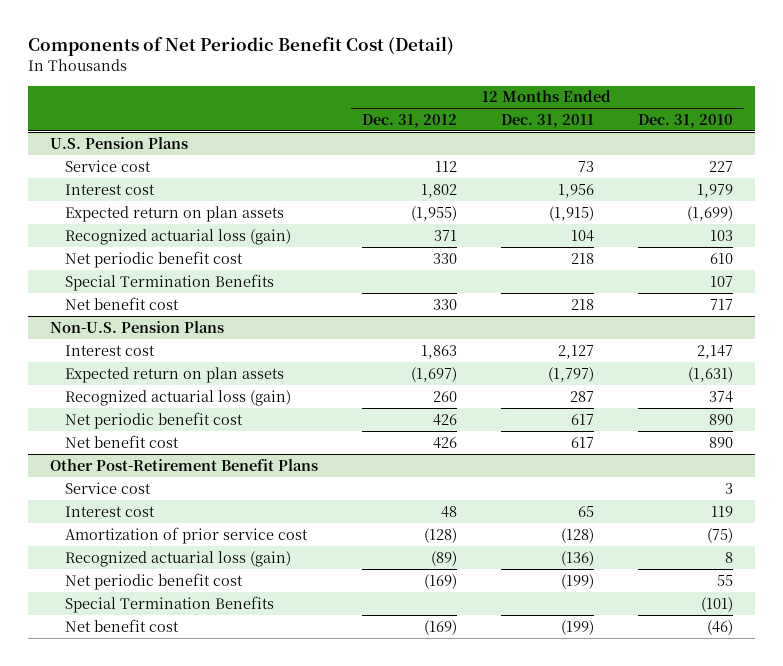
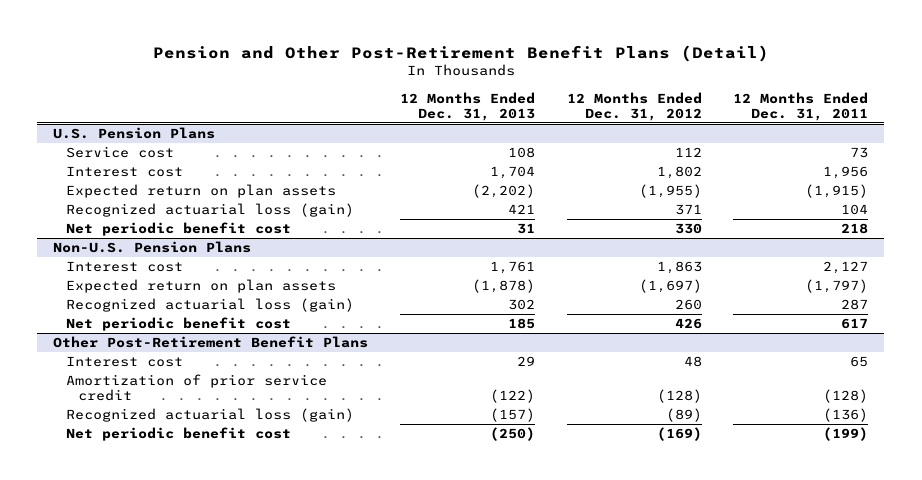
[28,36,455,57] Components of Net Periodic Benefit Cost (Detail) -> [152,44,769,62] Pension and Other Post-Retirement Benefit Plans (Detail)
[637,114,733,129] Dec. 31, 2010 -> none
none -> [399,91,535,122] 12 Months Ended Dec. 31, 2013
[64,273,274,291] Special Termination Benefits -> none
[64,296,179,310] Net benefit cost -> none
[64,434,179,448] Net benefit cost -> none
[64,481,151,494] Service cost -> none
[64,526,308,544] Amortization of prior service cost -> [65,374,327,402] Amortization of prior service credit
[64,595,274,613] Special Termination Benefits -> none
[64,618,179,632] Net benefit cost -> none

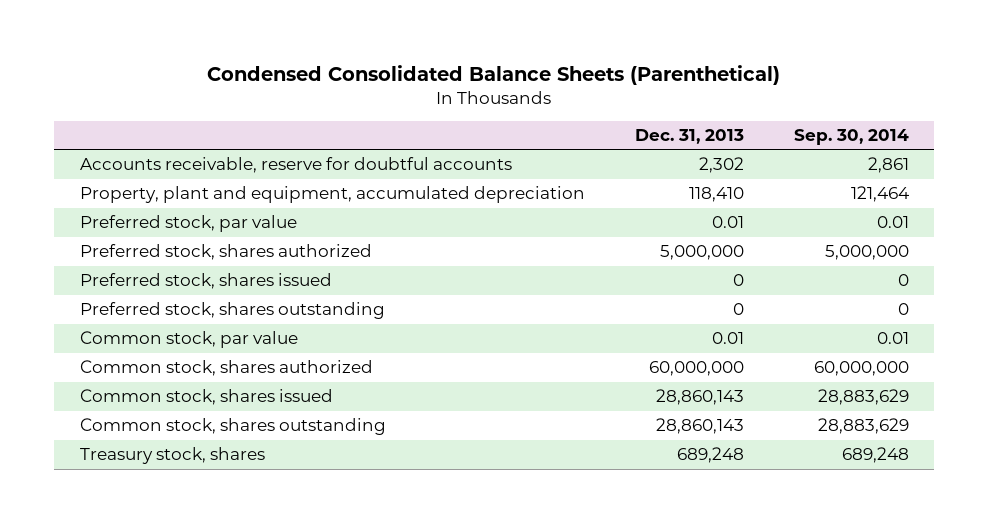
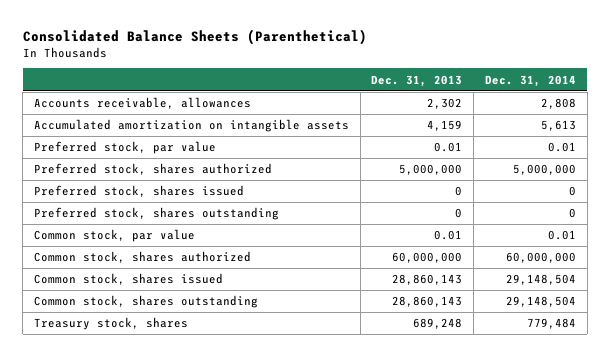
[207,64,781,85] Condensed Consolidated Balance Sheets (Parenthetical) -> [22,28,367,45] Consolidated Balance Sheets (Parenthetical)
[794,129,910,146] Sep. 30, 2014 -> none
none -> [484,74,576,87] Dec. 31, 2014
[79,186,585,204] Property, plant and equipment, accumulated depreciation -> none
[79,157,512,174] Accounts receivable, reserve for doubtful accounts -> [34,97,252,110] Accounts receivable, allowances
none -> [34,119,350,133] Accumulated amortization on intangible assets

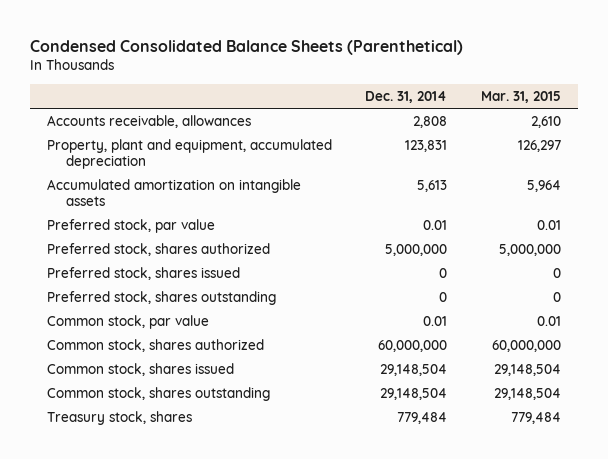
[22,28,367,45] Consolidated Balance Sheets (Parenthetical) -> [30,39,464,55] Condensed Consolidated Balance Sheets (Parenthetical)
[371,74,463,87] Dec. 31, 2013 -> none
none -> [480,91,561,104] Mar. 31, 2015
none -> [47,139,333,170] Property, plant and equipment, accumulated depreciation

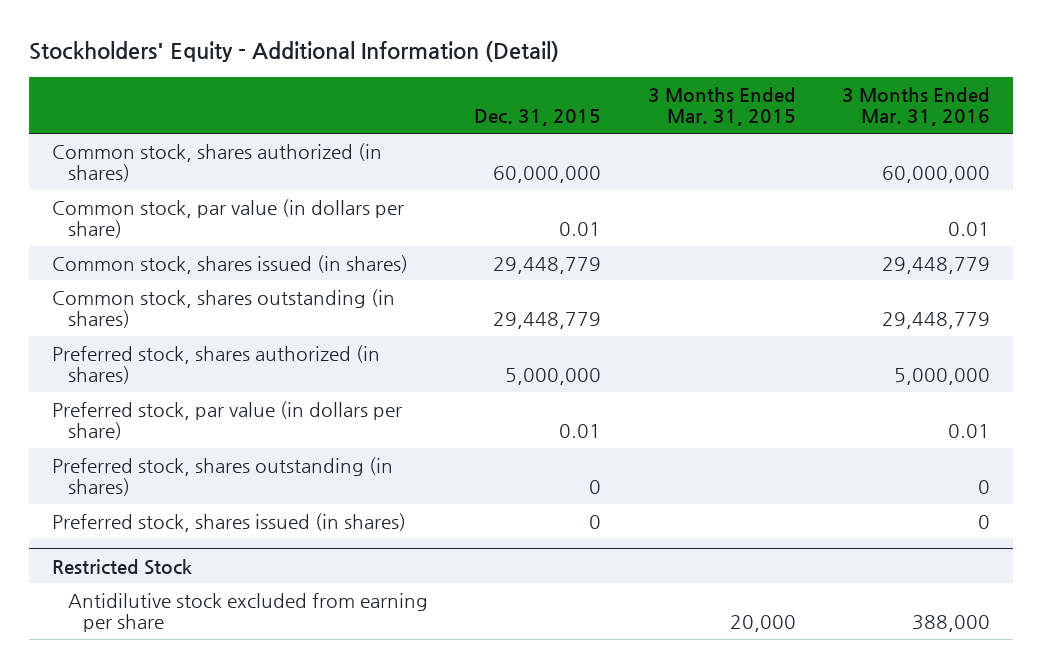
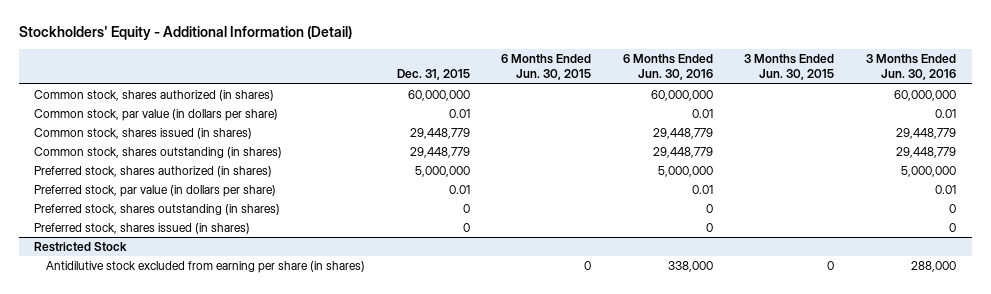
[647,86,796,127] 3 Months Ended Mar. 31, 2015 -> none
[842,86,991,127] 3 Months Ended Mar. 31, 2016 -> none
none -> [501,54,592,81] 6 Months Ended Jun. 30, 2015
none -> [622,54,713,81] 6 Months Ended Jun. 30, 2016
none -> [744,54,835,81] 3 Months Ended Jun. 30, 2015
none -> [866,54,957,81] 3 Months Ended Jun. 30, 2016
[67,592,428,633] Antidilutive stock excluded from earning per share -> [45,261,365,274] Antidilutive stock excluded from earning per share (in shares)

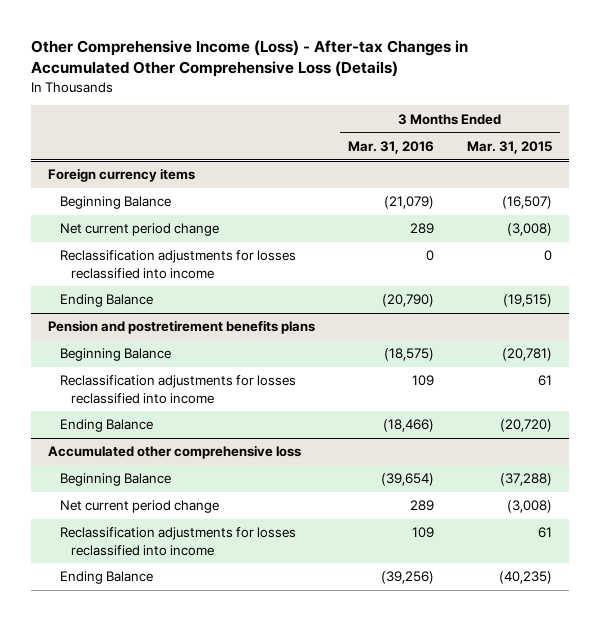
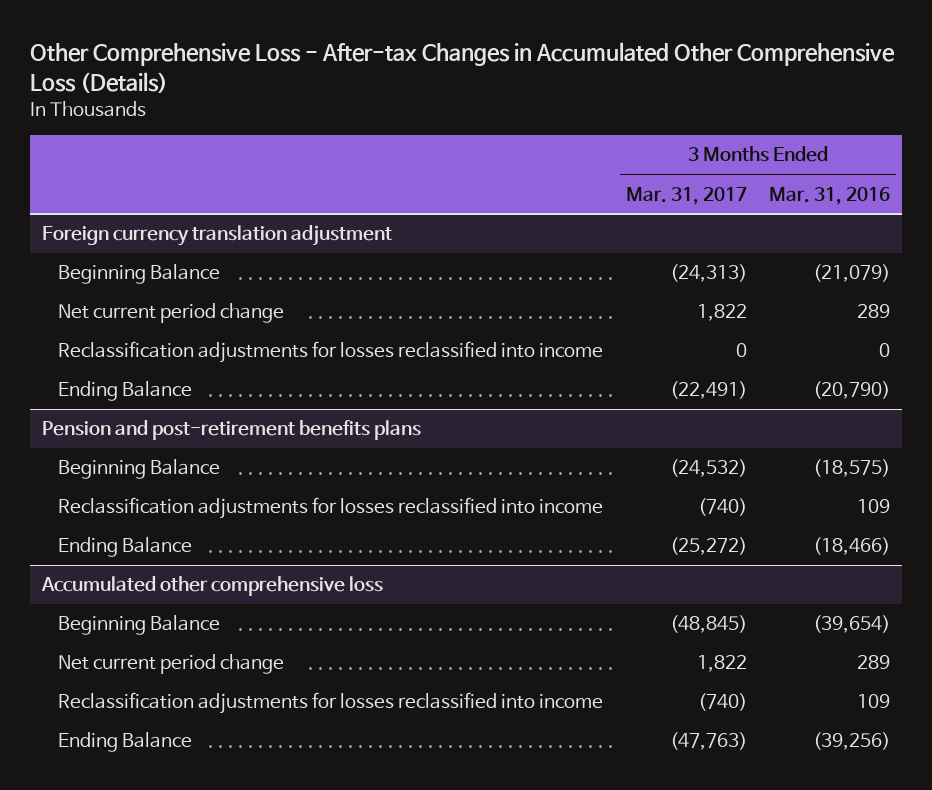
[31,40,469,78] Other Comprehensive Income (Loss) - After-tax Changes in Accumulated Other Comprehensive Loss (Details) -> [30,42,896,93] Other Comprehensive Loss - After-tax Changes in Accumulated Other Comprehensive Loss (Details)
[467,141,553,155] Mar. 31, 2015 -> none
none -> [625,186,747,205] Mar. 31, 2017
[47,168,195,183] Foreign currency items -> [41,225,392,247] Foreign currency translation adjustment
[47,320,315,335] Pension and postretirement benefits plans -> [41,420,421,441] Pension and post-retirement benefits plans

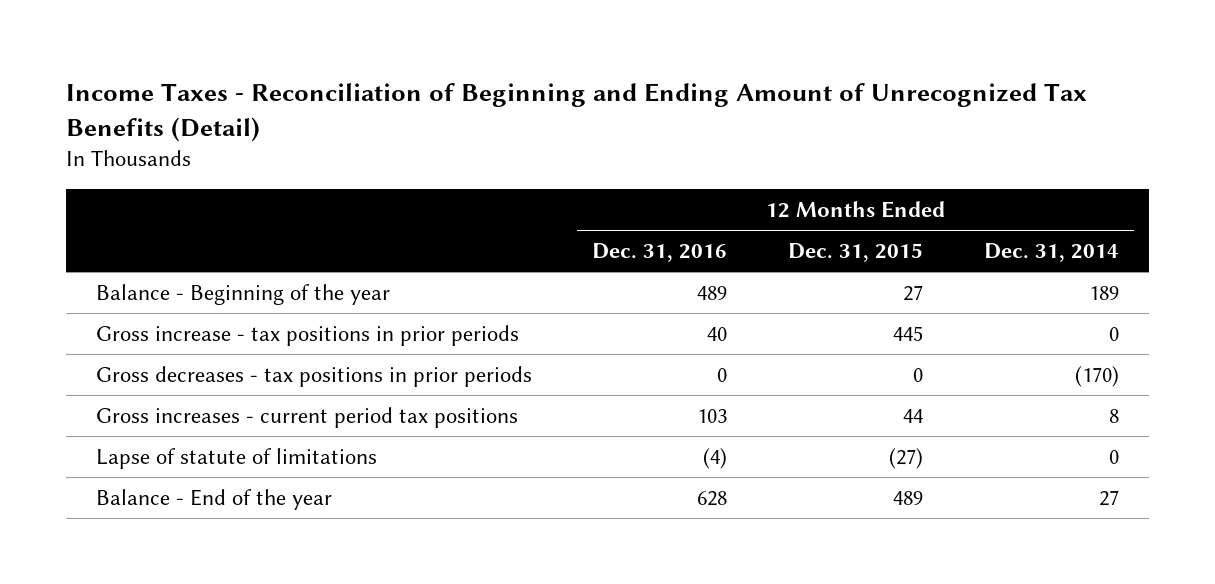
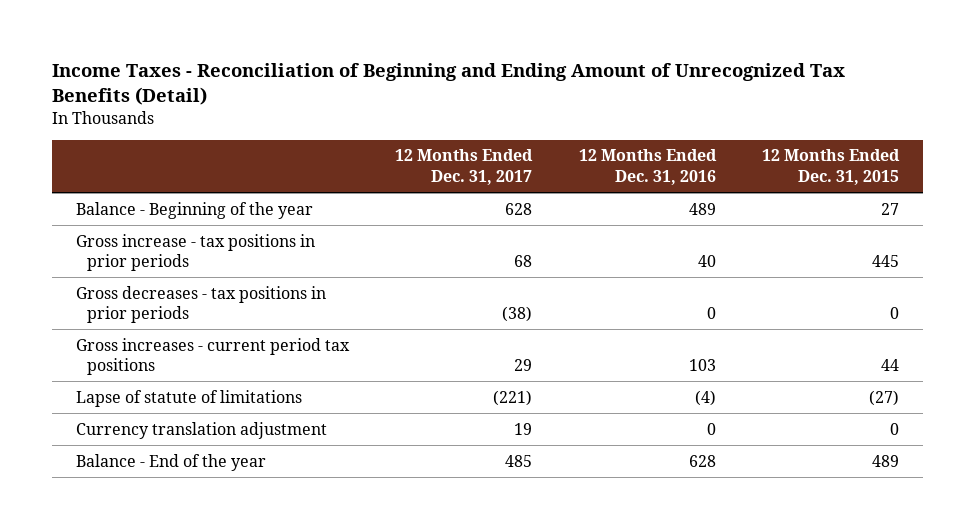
[983,243,1119,263] Dec. 31, 2014 -> none
none -> [395,149,534,185] 12 Months Ended Dec. 31, 2017
none -> [75,421,327,439] Currency translation adjustment

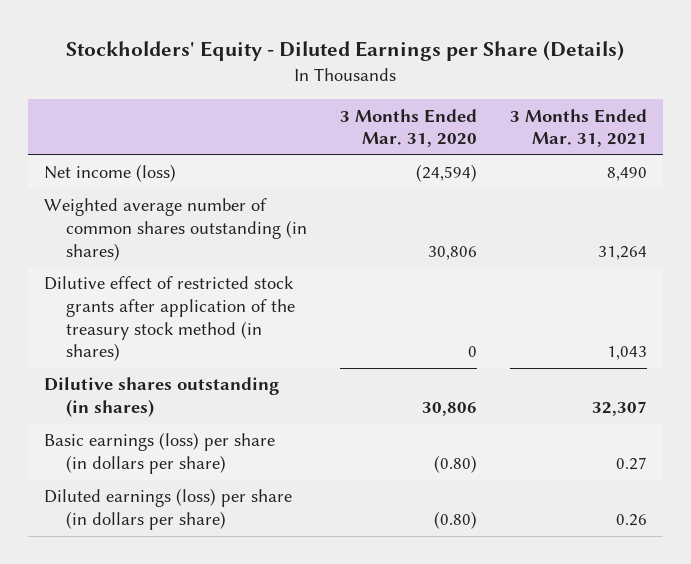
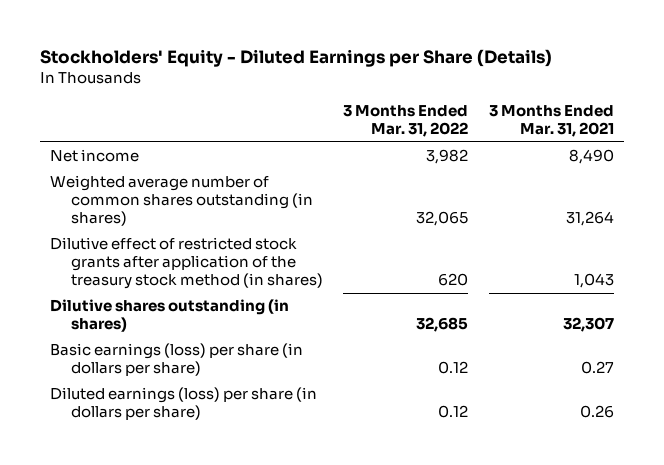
[339,108,477,148] 3 Months Ended Mar. 31, 2020 -> none
none -> [343,105,469,138] 3 Months Ended Mar. 31, 2022
[44,164,177,183] Net income (loss) -> [50,149,140,163] Net income

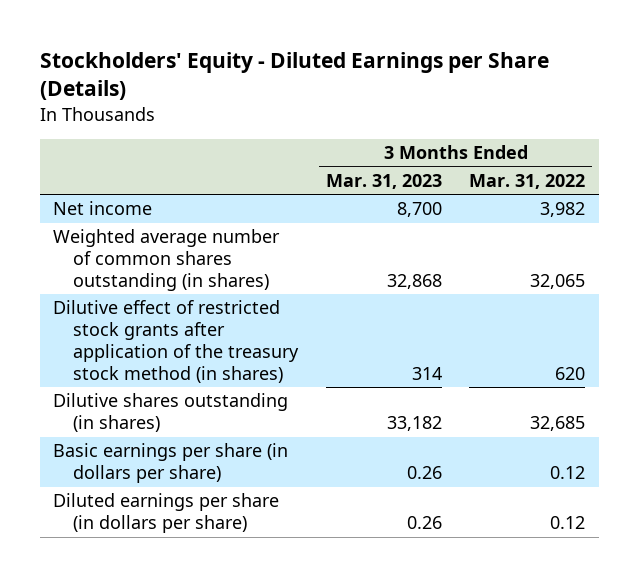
[488,105,614,138] 3 Months Ended Mar. 31, 2021 -> none
none -> [325,173,442,189] Mar. 31, 2023
[50,343,304,377] Basic earnings (loss) per share (in dollars per share) -> [53,443,289,484] Basic earnings per share (in dollars per share)
[50,387,318,421] Diluted earnings (loss) per share (in dollars per share) -> [53,493,280,534] Diluted earnings per share (in dollars per share)

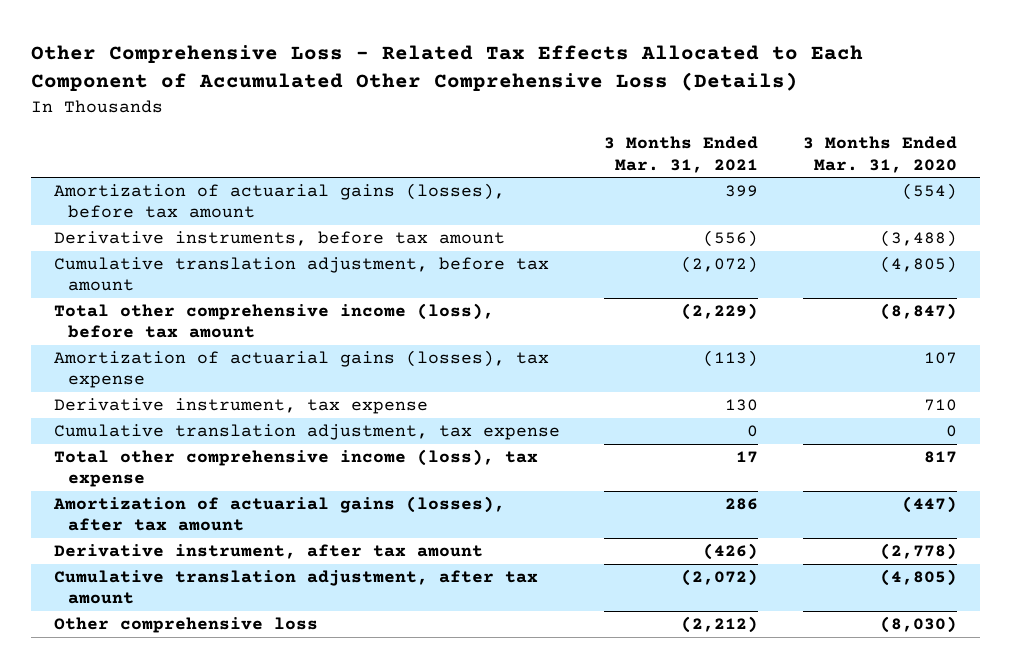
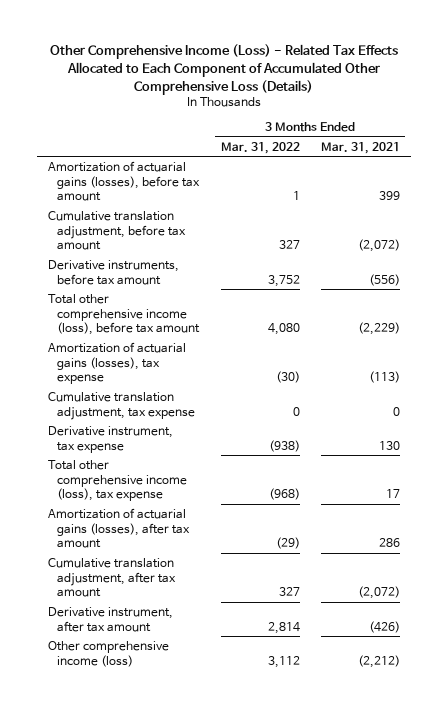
[31,45,864,92] Other Comprehensive Loss - Related Tax Effects Allocated to Each Component of Accumulated Other Comprehensive Loss (Details) -> [49,43,398,95] Other Comprehensive Income (Loss) - Related Tax Effects Allocated to Each Component of Accumulated Other Comprehensive Loss (Details)
[803,136,958,173] 3 Months Ended Mar. 31, 2020 -> none
none -> [220,141,300,154] Mar. 31, 2022
[53,231,505,247] Derivative instruments, before tax amount -> [47,259,179,285] Derivative instruments, before tax amount
[53,398,428,415] Derivative instrument, tax expense -> [47,425,173,453] Derivative instrument, tax expense
[53,544,483,560] Derivative instrument, after tax amount -> [47,606,173,632] Derivative instrument, after tax amount
[53,617,318,634] Other comprehensive loss -> [47,640,169,667] Other comprehensive income (loss)

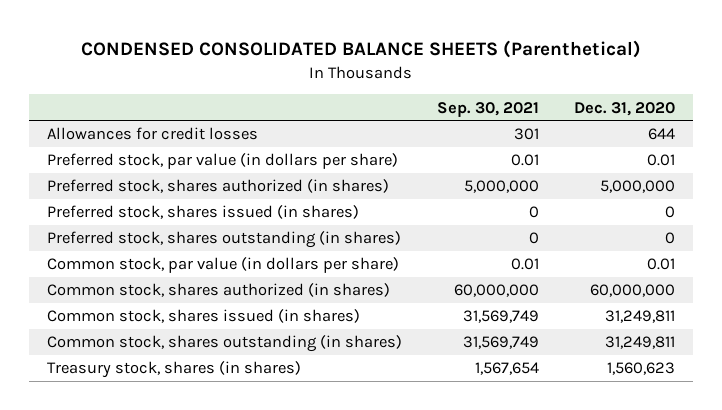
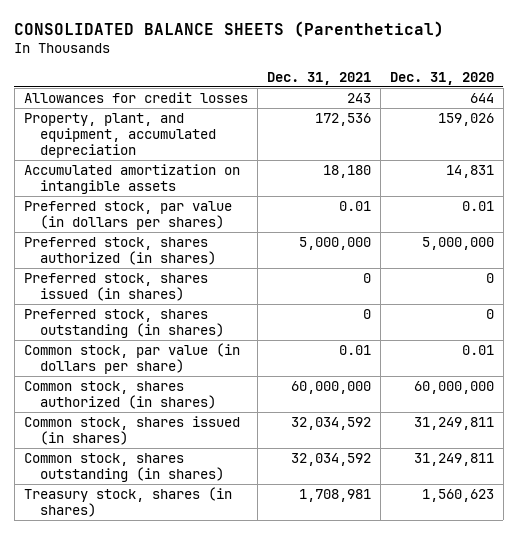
[81,40,642,59] CONDENSED CONSOLIDATED BALANCE SHEETS (Parenthetical) -> [14,21,445,38] CONSOLIDATED BALANCE SHEETS (Parenthetical)
[437,101,540,117] Sep. 30, 2021 -> none
none -> [266,71,371,85] Dec. 31, 2021
none -> [23,112,217,159] Property, plant, and equipment, accumulated depreciation
none -> [23,163,240,195] Accumulated amortization on intangible assets
[46,153,398,170] Preferred stock, par value (in dollars per share) -> [23,200,232,231] Preferred stock, par value (in dollars per shares)

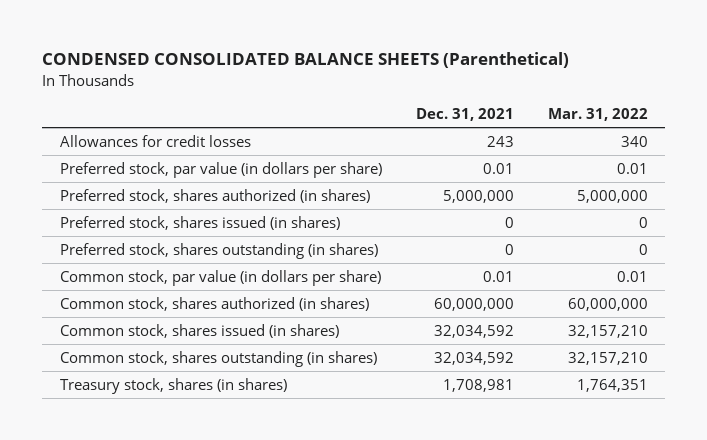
[14,21,445,38] CONSOLIDATED BALANCE SHEETS (Parenthetical) -> [42,52,570,69] CONDENSED CONSOLIDATED BALANCE SHEETS (Parenthetical)
[389,71,494,85] Dec. 31, 2020 -> none
none -> [547,107,648,121] Mar. 31, 2022
[23,112,217,159] Property, plant, and equipment, accumulated depreciation -> none
[23,163,240,195] Accumulated amortization on intangible assets -> none
[23,200,232,231] Preferred stock, par value (in dollars per shares) -> [59,161,382,178] Preferred stock, par value (in dollars per share)

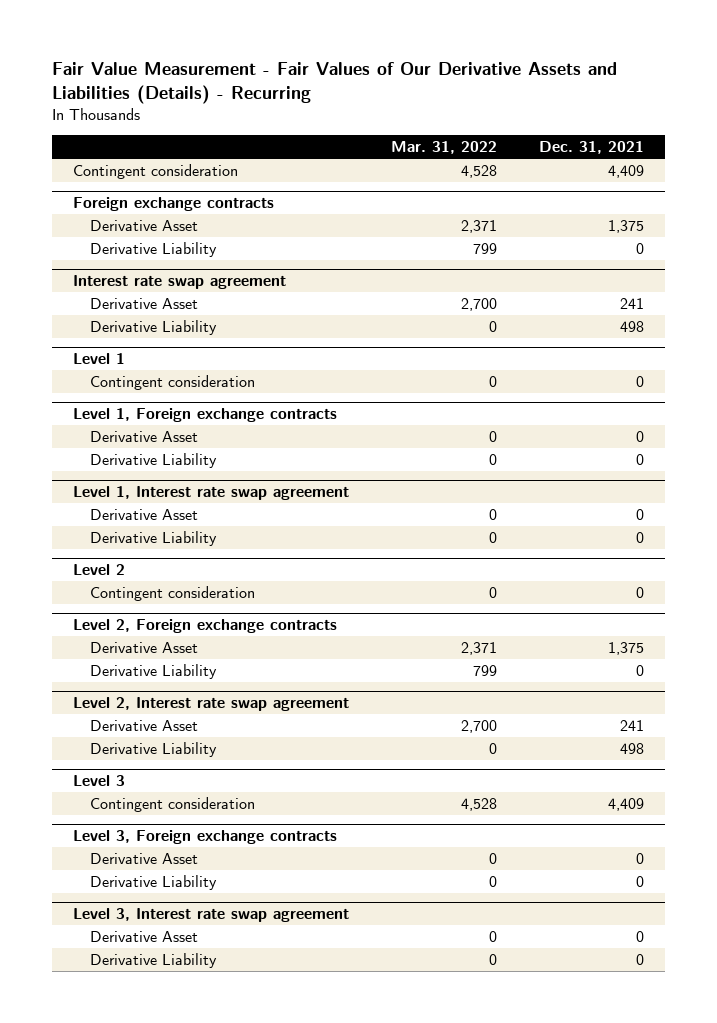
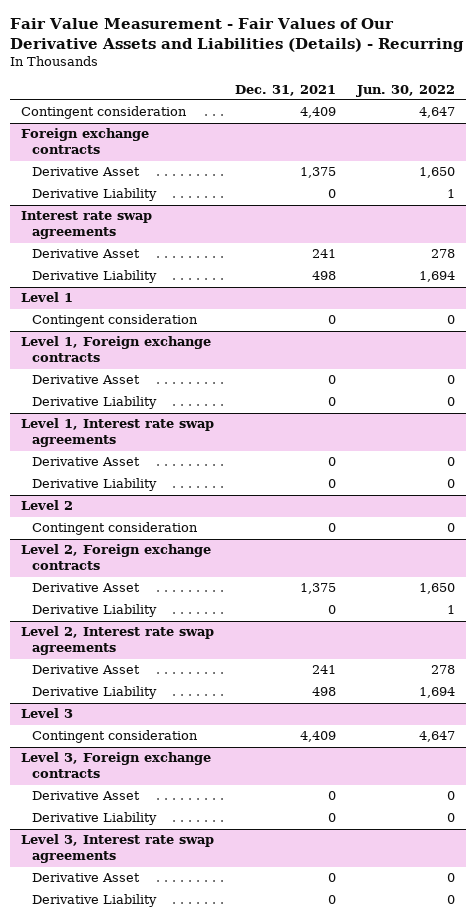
[390,141,497,155] Mar. 31, 2022 -> none
none -> [356,84,456,97] Jun. 30, 2022
[72,274,286,289] Interest rate swap agreement -> [20,211,152,240] Interest rate swap agreements
[72,485,349,500] Level 1, Interest rate swap agreement -> [20,418,214,448] Level 1, Interest rate swap agreements
[72,696,349,711] Level 2, Interest rate swap agreement -> [20,626,214,656] Level 2, Interest rate swap agreements
[72,907,349,922] Level 3, Interest rate swap agreement -> [20,834,214,864] Level 3, Interest rate swap agreements

